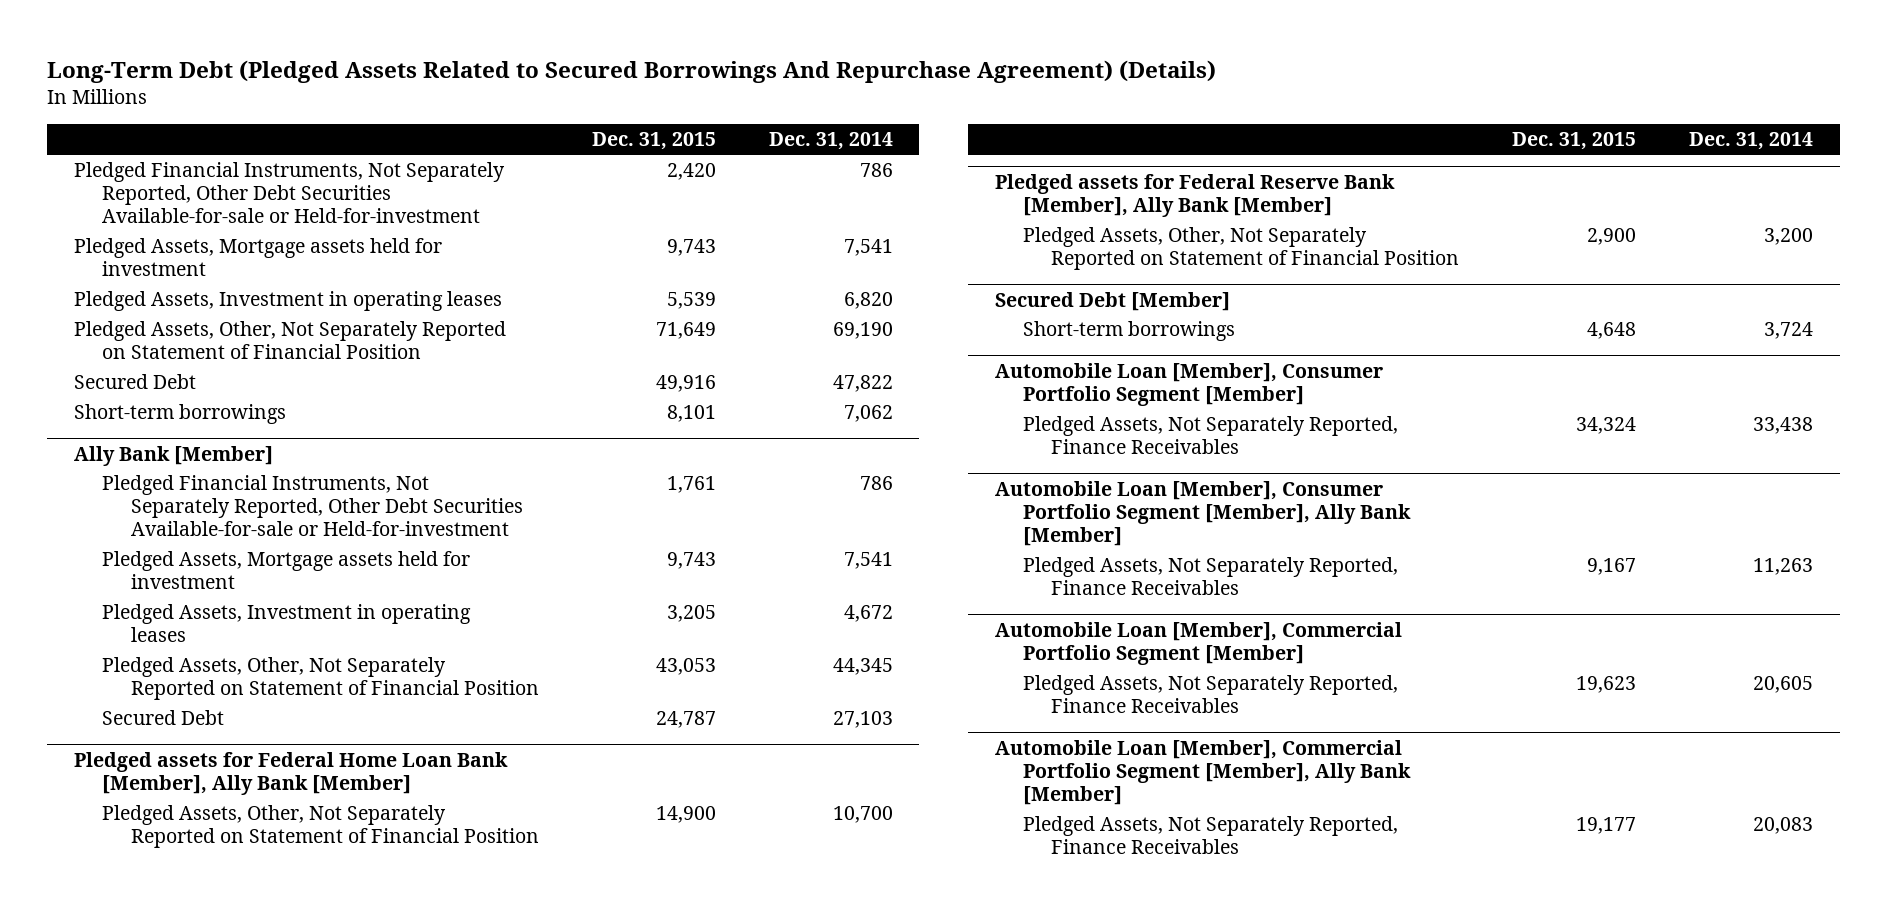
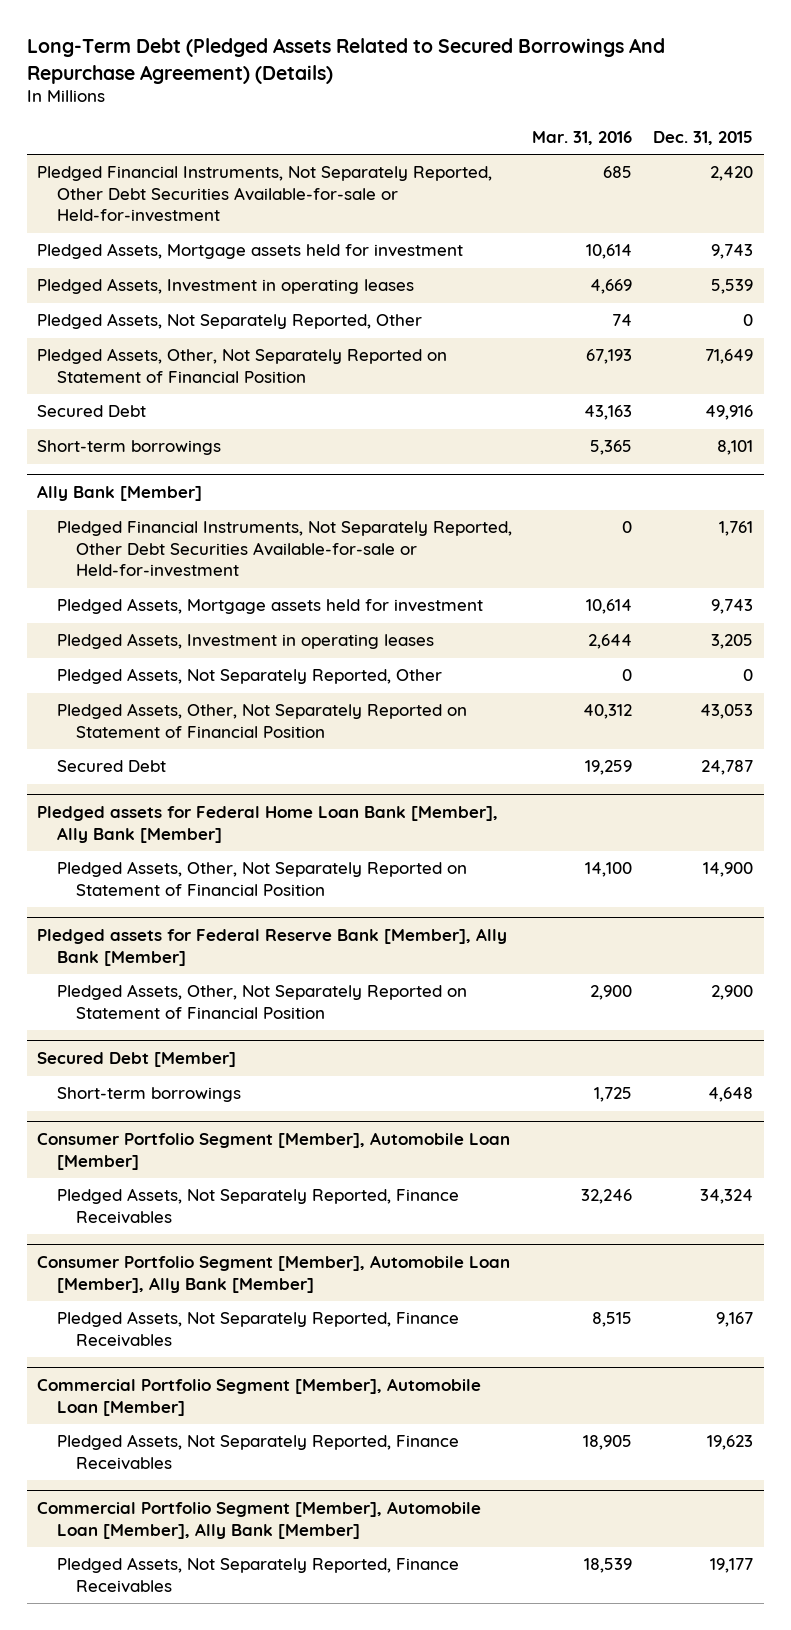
[768,132,893,151] Dec. 31, 2014 -> none
none -> [532,130,633,145] Mar. 31, 2016
none -> [37,313,423,330] Pledged Assets, Not Separately Reported, Other
none -> [56,668,442,685] Pledged Assets, Not Separately Reported, Other
[994,362,1383,406] Automobile Loan [Member], Consumer Portfolio Segment [Member] -> [37,1132,511,1170] Consumer Portfolio Segment [Member], Automobile Loan [Member]
[994,480,1412,546] Automobile Loan [Member], Consumer Portfolio Segment [Member], Ally Bank [Member] -> [37,1255,511,1293] Consumer Portfolio Segment [Member], Automobile Loan [Member], Ally Bank [Member]
[994,621,1402,665] Automobile Loan [Member], Commercial Portfolio Segment [Member] -> [37,1378,482,1416] Commercial Portfolio Segment [Member], Automobile Loan [Member]
[994,739,1412,805] Automobile Loan [Member], Commercial Portfolio Segment [Member], Ally Bank [Member] -> [37,1501,482,1539] Commercial Portfolio Segment [Member], Automobile Loan [Member], Ally Bank [Member]

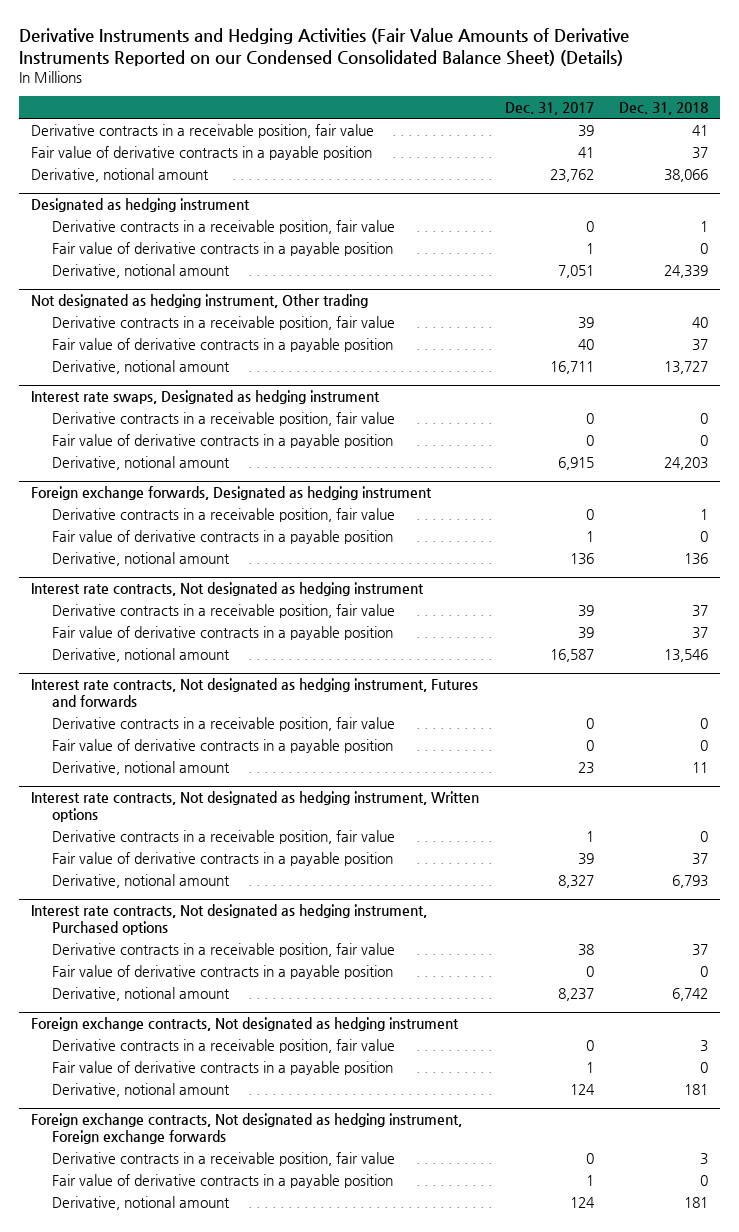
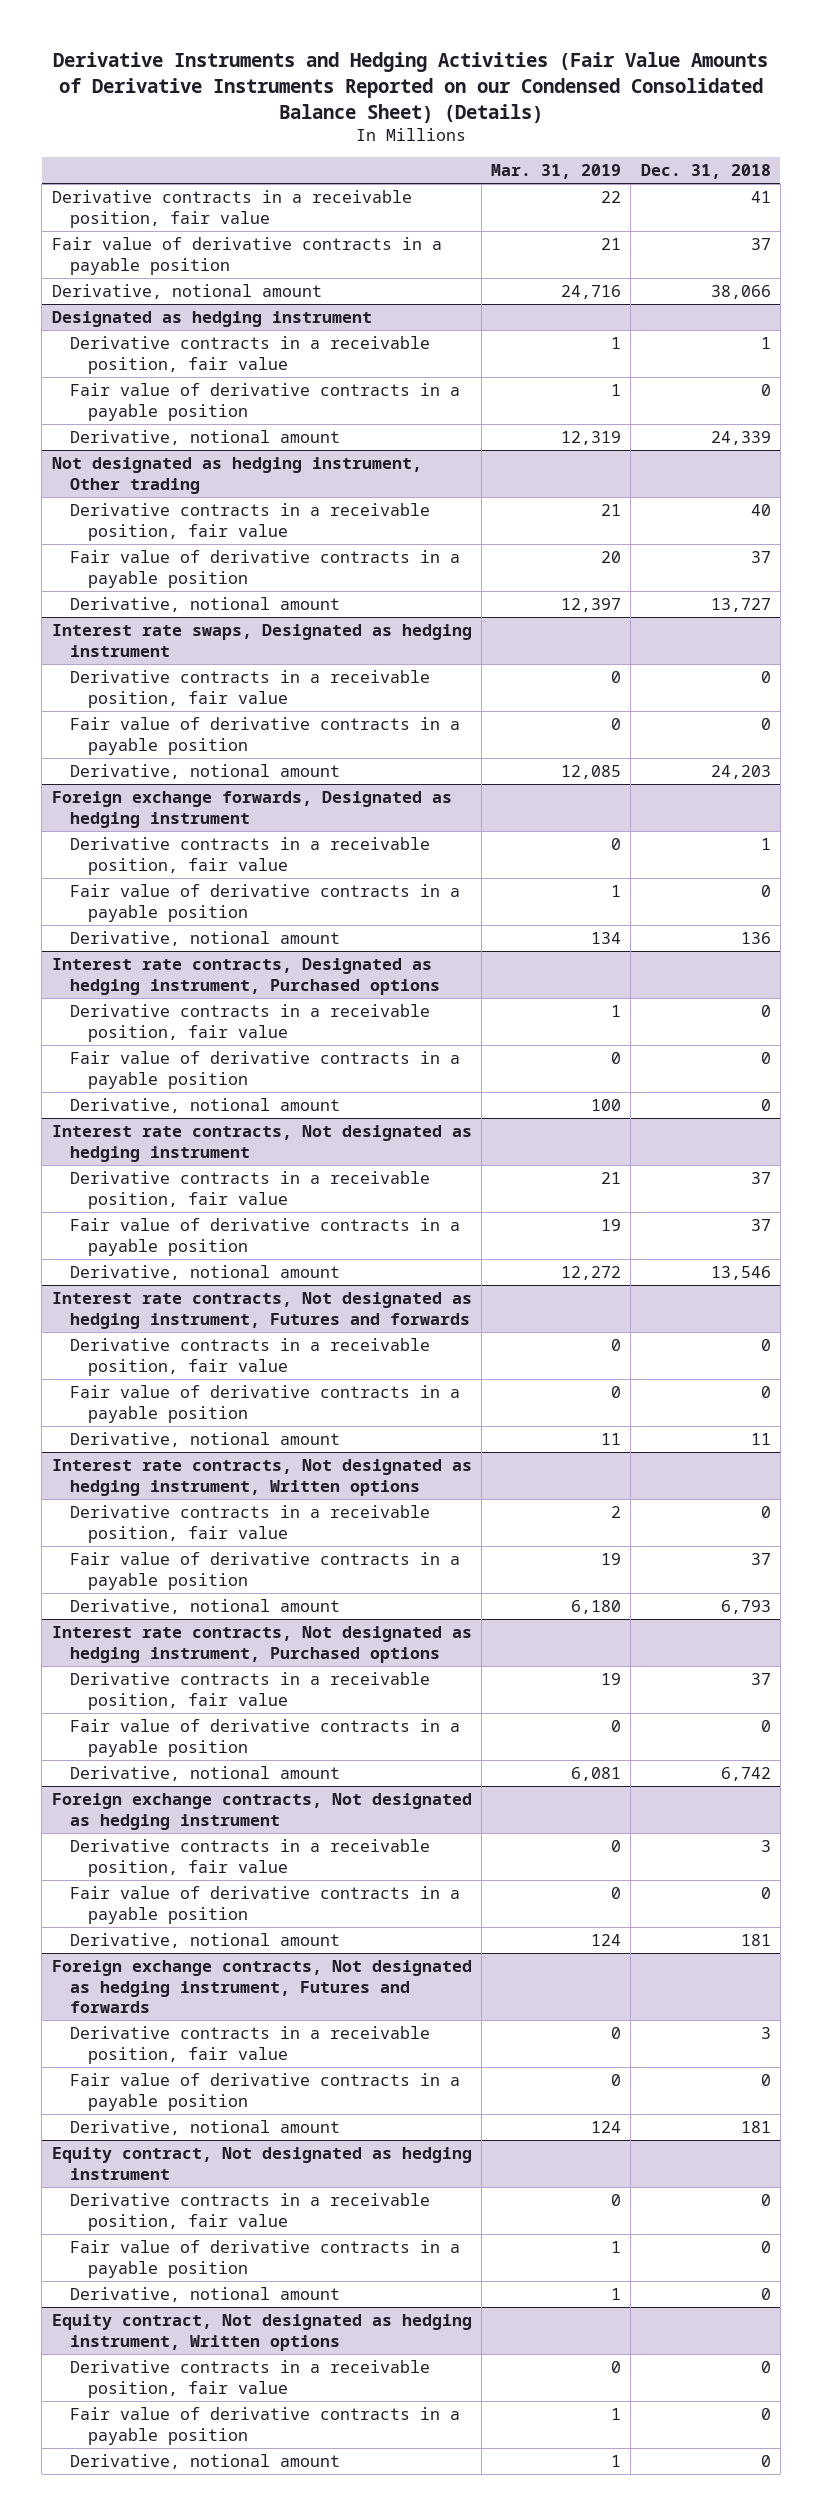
[504,102,594,116] Dec. 31, 2017 -> none
none -> [491,164,622,180] Mar. 31, 2019
none -> [51,957,440,995] Interest rate contracts, Designated as hedging instrument, Purchased options
none -> [69,1003,430,1042] Derivative contracts in a receivable position, fair value
none -> [69,1050,460,1089] Fair value of derivative contracts in a payable position
none -> [69,1097,340,1113] Derivative, notional amount
[31,1113,463,1144] Foreign exchange contracts, Not designated as hedging instrument, Foreign exchange forwards -> [51,1959,472,2014] Foreign exchange contracts, Not designated as hedging instrument, Futures and forwards
none -> [51,2146,472,2180] Equity contract, Not designated as hedging instrument
none -> [69,2192,430,2231] Derivative contracts in a receivable position, fair value
none -> [69,2239,460,2278] Fair value of derivative contracts in a payable position
none -> [69,2286,340,2302] Derivative, notional amount
none -> [51,2313,472,2351] Equity contract, Not designated as hedging instrument, Written options
none -> [69,2359,430,2398] Derivative contracts in a receivable position, fair value
none -> [69,2406,460,2445] Fair value of derivative contracts in a payable position
none -> [69,2453,340,2469] Derivative, notional amount

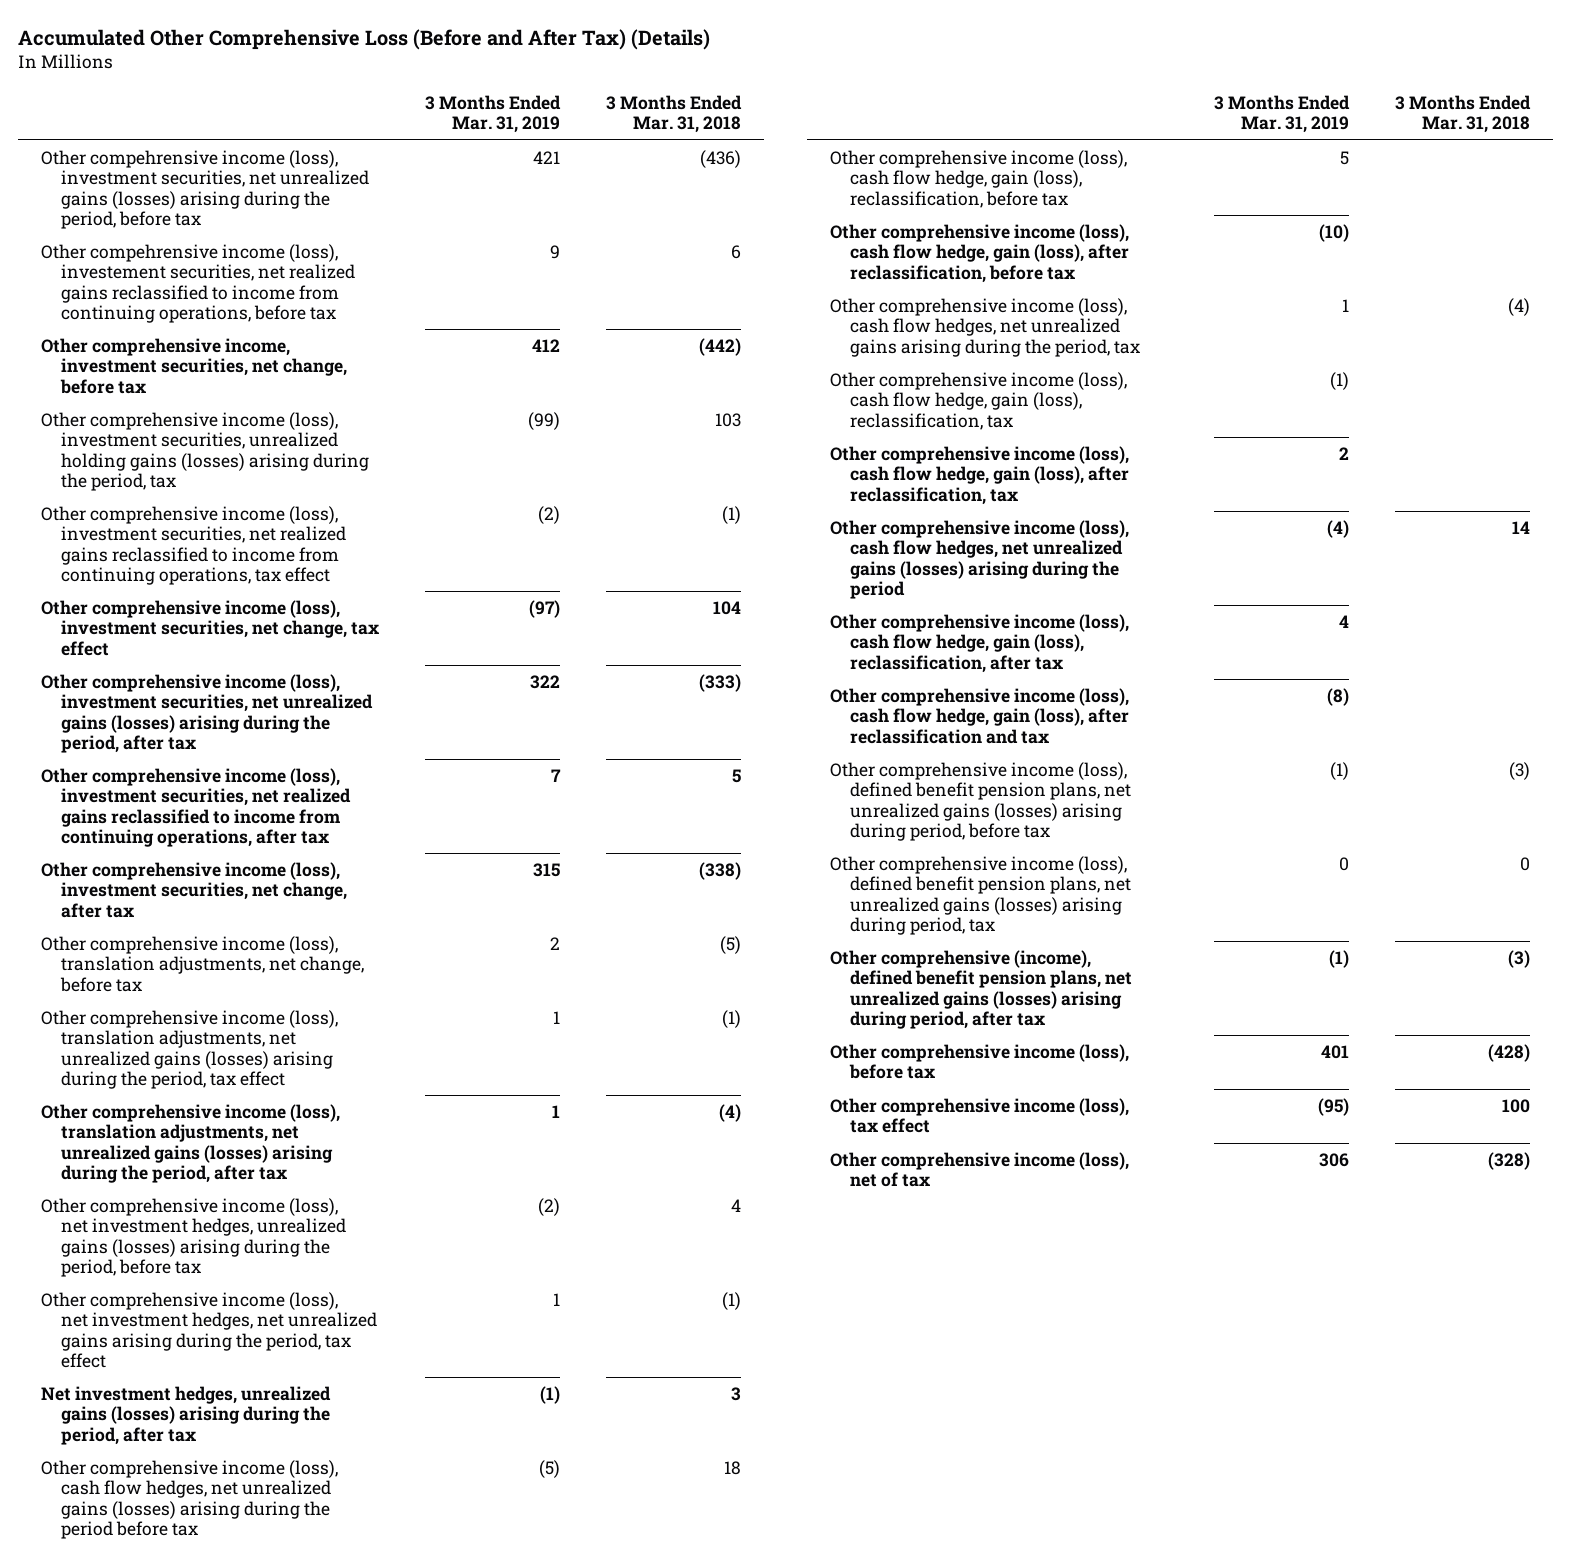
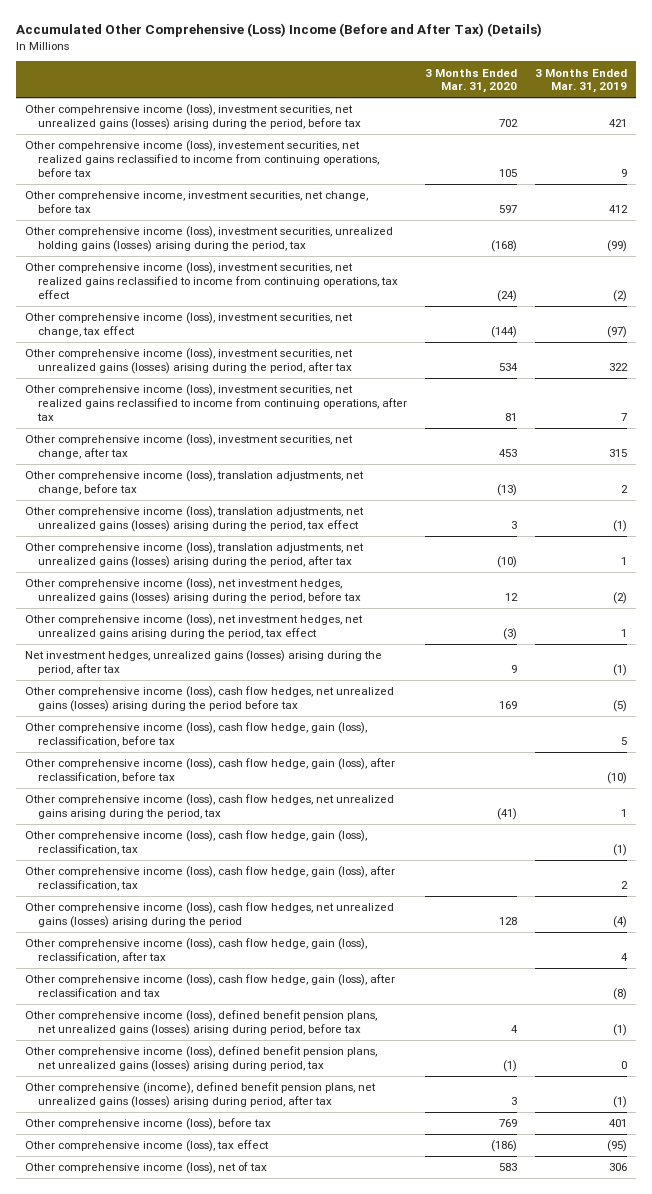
[17,28,710,50] Accumulated Other Comprehensive Loss (Before and After Tax) (Details) -> [16,23,543,38] Accumulated Other Comprehensive (Loss) Income (Before and After Tax) (Details)
[605,94,742,134] 3 Months Ended Mar. 31, 2018 -> none
none -> [424,68,517,94] 3 Months Ended Mar. 31, 2020
[553,1010,561,1024] 1 -> [612,519,627,532] (1)

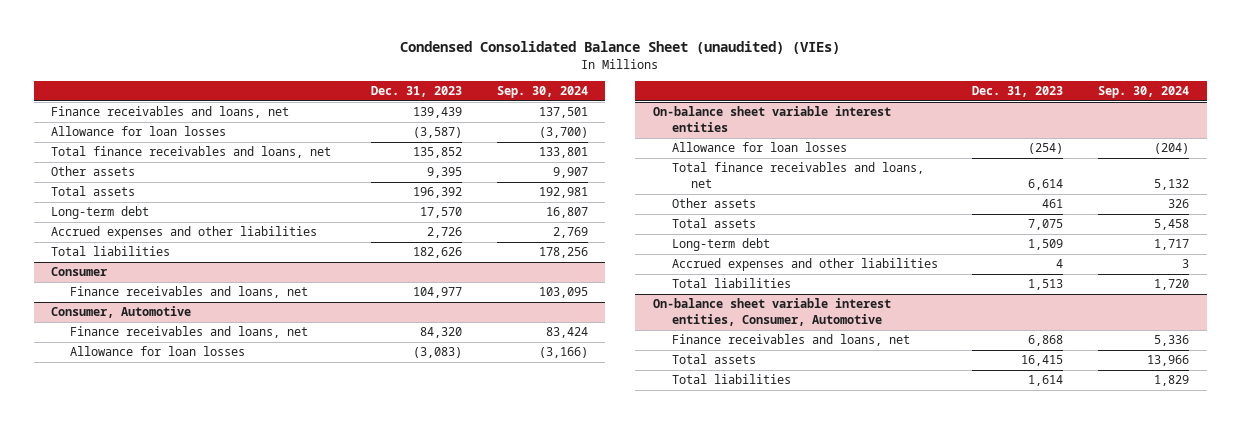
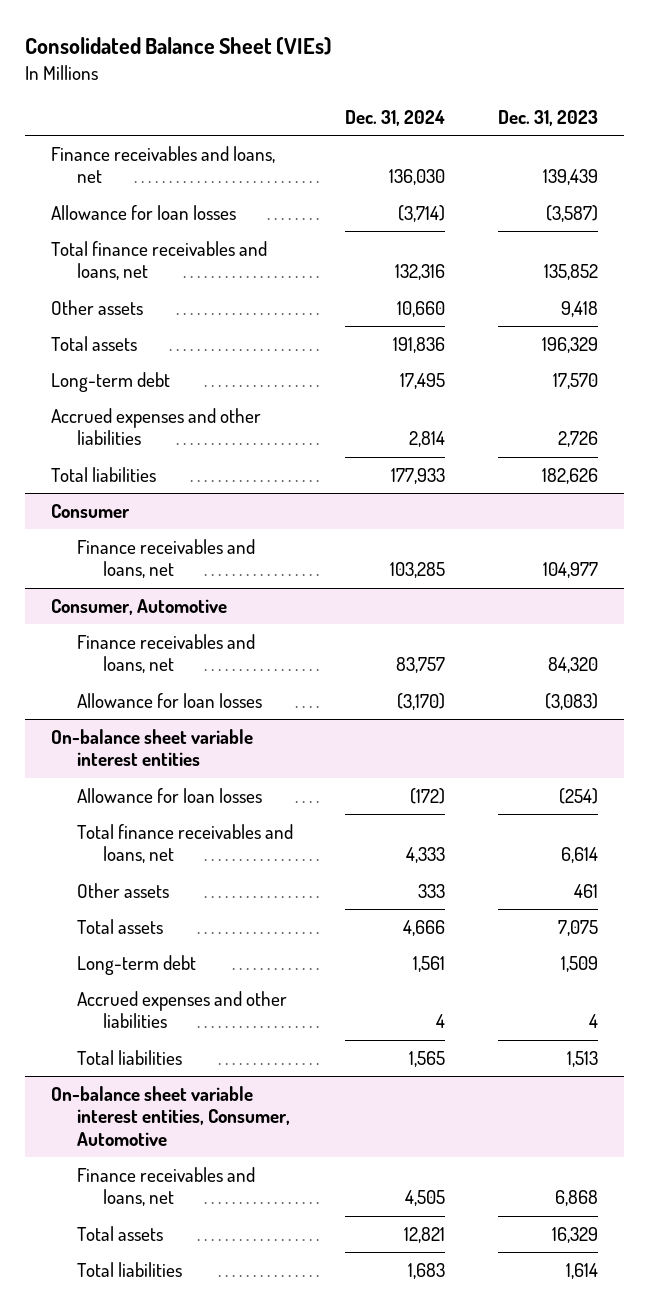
[400,41,841,55] Condensed Consolidated Balance Sheet (unaudited) (VIEs) -> [24,37,332,56] Consolidated Balance Sheet (VIEs)
[496,86,588,99] Sep. 30, 2024 -> none
none -> [345,110,446,127] Dec. 31, 2024
[426,167,462,179] 9,395 -> [560,301,598,318] 9,418
[412,187,462,199] 196,392 -> [541,337,598,354] 196,329
[1021,355,1064,367] 16,415 -> [551,1227,598,1244] 16,329

